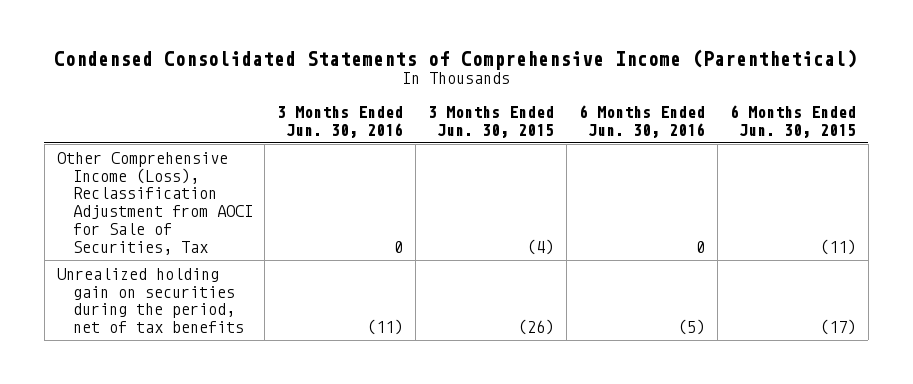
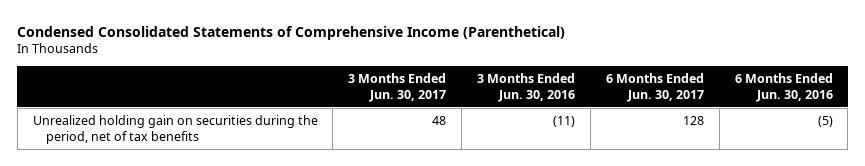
[428,105,555,138] 3 Months Ended Jun. 30, 2015 -> none
[729,104,856,138] 6 Months Ended Jun. 30, 2015 -> none
none -> [348,72,447,102] 3 Months Ended Jun. 30, 2017
none -> [605,72,704,102] 6 Months Ended Jun. 30, 2017
[56,151,253,255] Other Comprehensive Income (Loss), Reclassification Adjustment from AOCI for Sale of Securities, Tax -> none

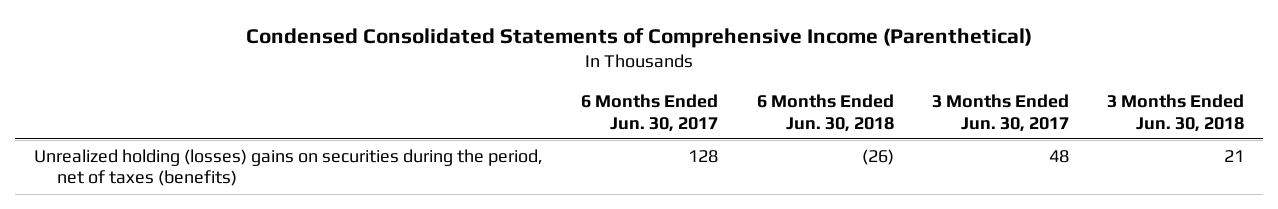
[477,72,576,102] 3 Months Ended Jun. 30, 2016 -> none
[734,72,833,102] 6 Months Ended Jun. 30, 2016 -> none
none -> [756,93,894,132] 6 Months Ended Jun. 30, 2018
none -> [1107,93,1245,132] 3 Months Ended Jun. 30, 2018
[32,115,318,145] Unrealized holding gain on securities during the period, net of tax benefits -> [33,148,543,187] Unrealized holding (losses) gains on securities during the period, net of taxes (benefits)

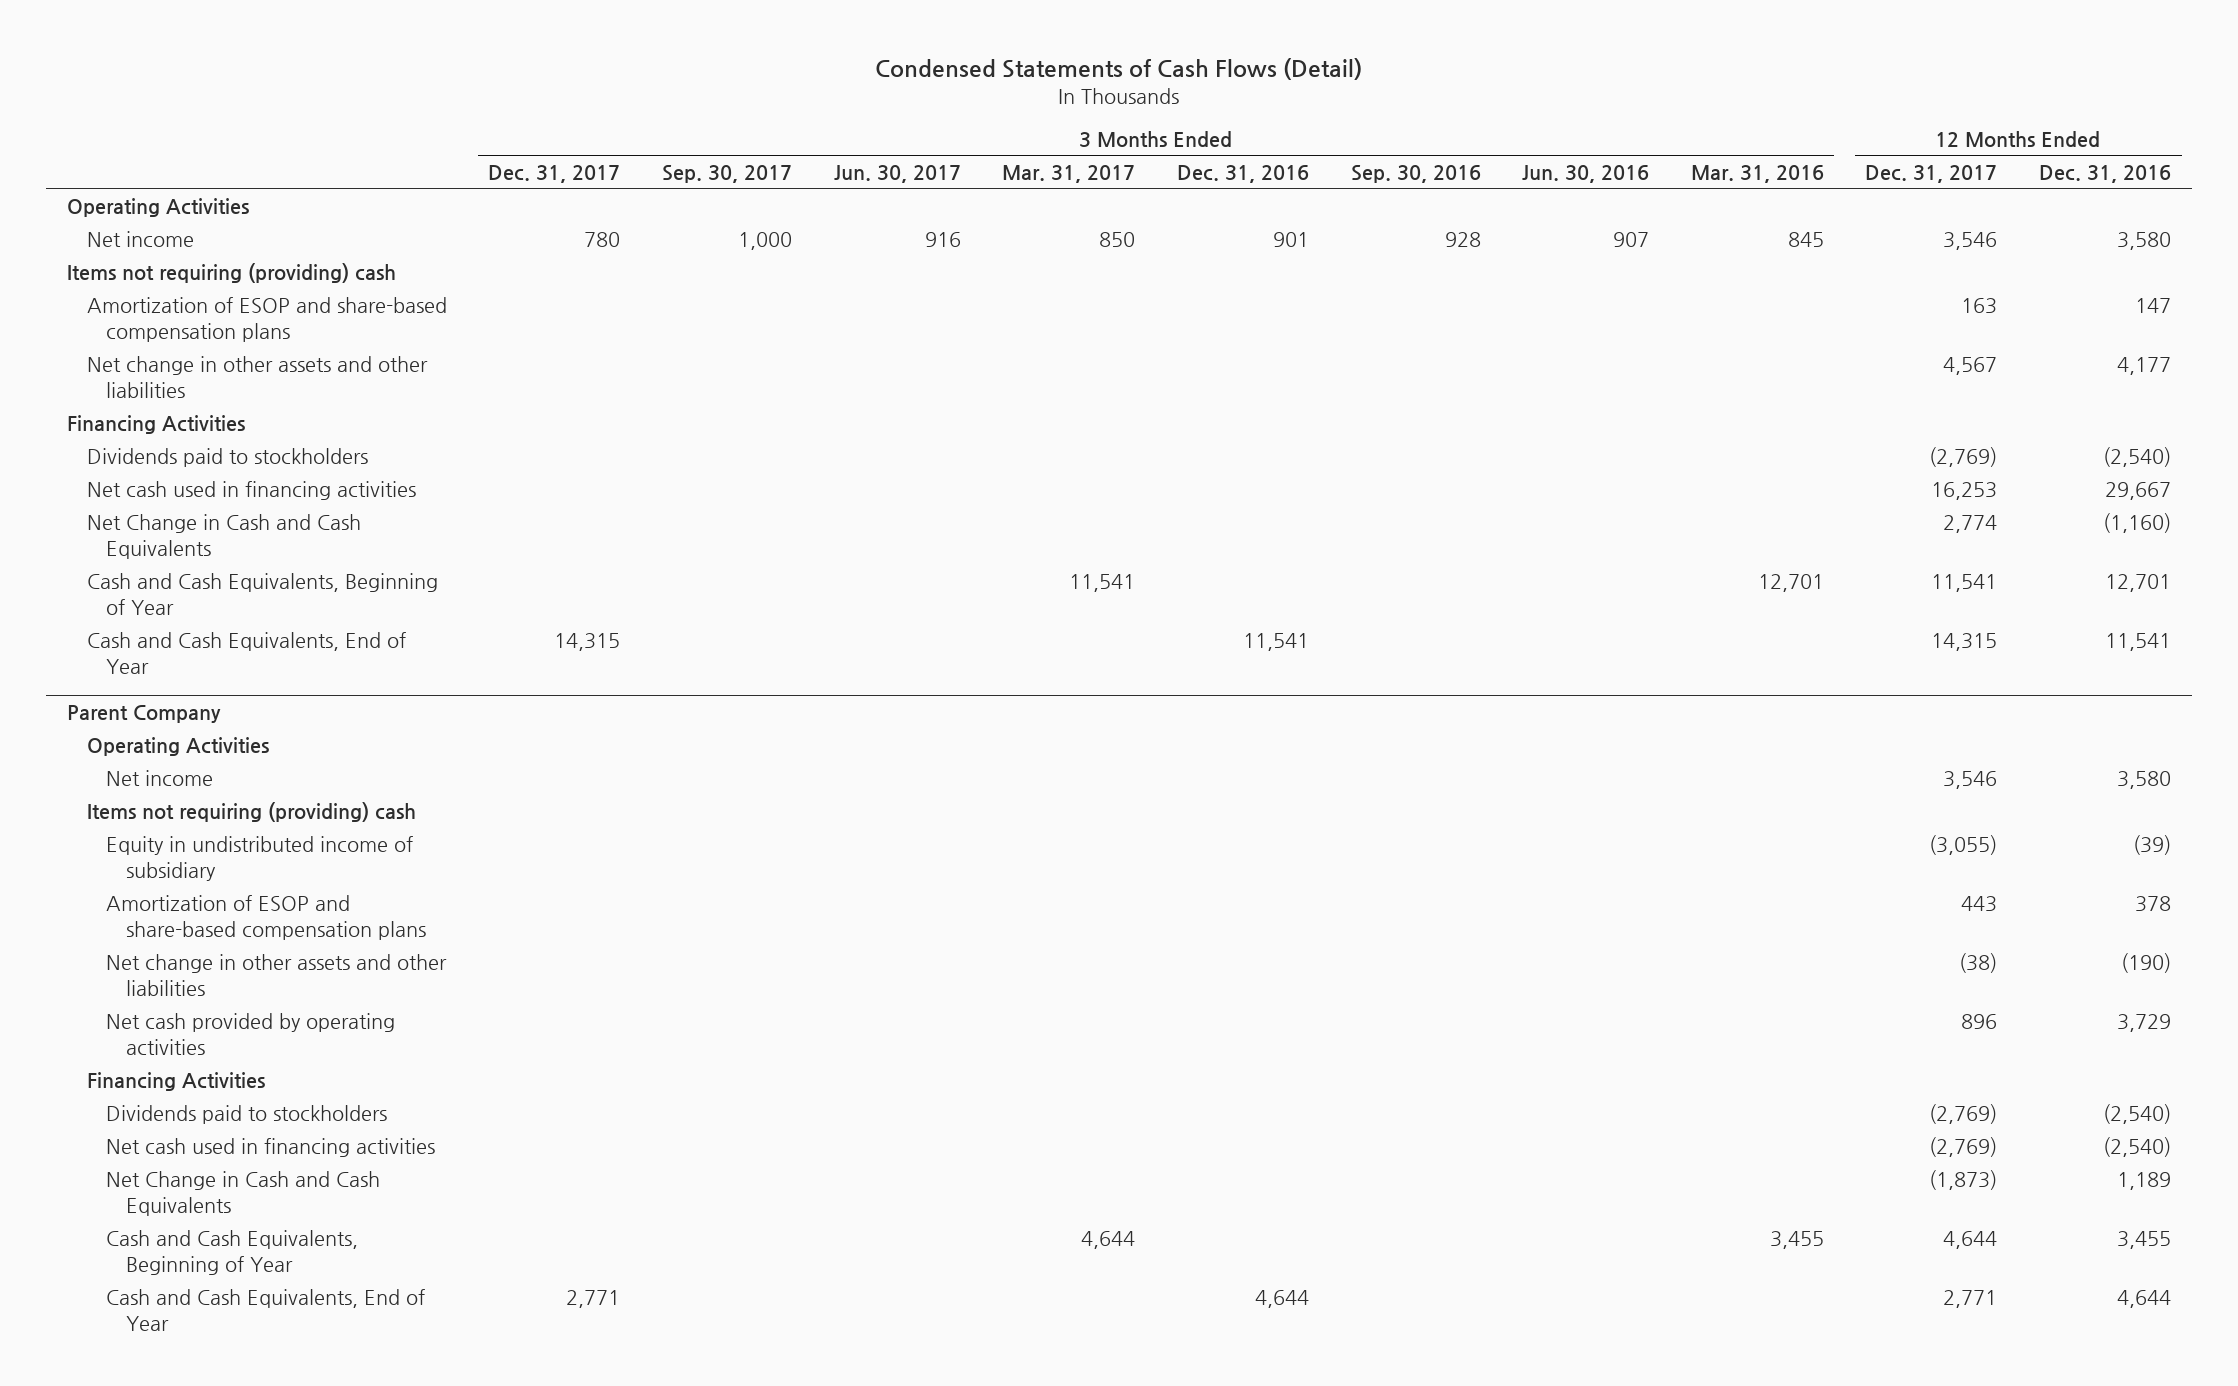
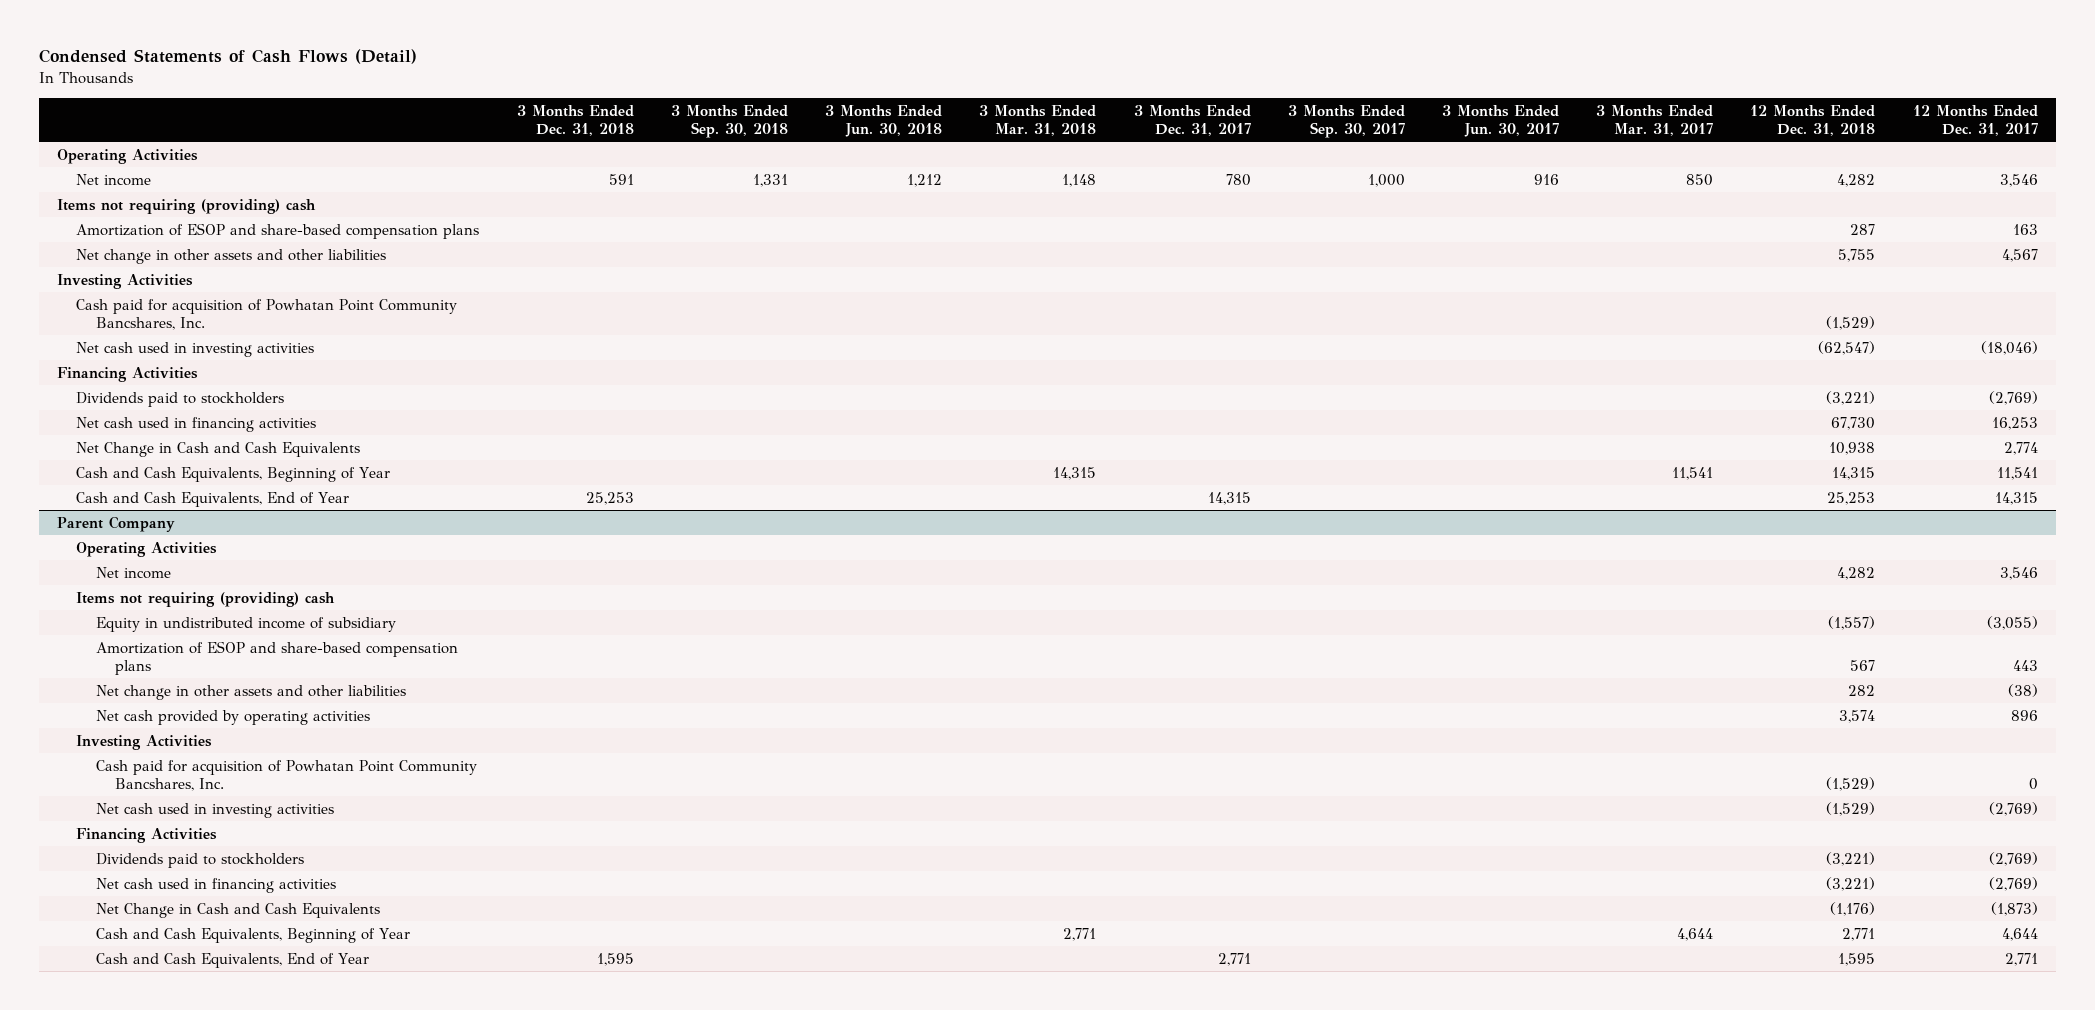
[1176,164,1309,183] Dec. 31, 2016 -> none
[1350,164,1481,183] Sep. 30, 2016 -> none
[1522,164,1650,183] Jun. 30, 2016 -> none
[1690,164,1824,183] Mar. 31, 2016 -> none
[2039,164,2172,183] Dec. 31, 2016 -> none
none -> [516,104,634,137] 3 Months Ended Dec. 31, 2018
none -> [670,104,788,139] 3 Months Ended Sep. 30, 2018
none -> [825,104,943,138] 3 Months Ended Jun. 30, 2018
none -> [979,104,1097,137] 3 Months Ended Mar. 31, 2018
none -> [1750,104,1876,137] 12 Months Ended Dec. 31, 2018
none -> [57,273,194,289] Investing Activities
none -> [76,298,458,331] Cash paid for acquisition of Powhatan Point Community Bancshares, Inc.
none -> [76,341,315,357] Net cash used in investing activities
none -> [76,734,213,750] Investing Activities
none -> [95,759,477,792] Cash paid for acquisition of Powhatan Point Community Bancshares, Inc.
none -> [95,802,334,818] Net cash used in investing activities

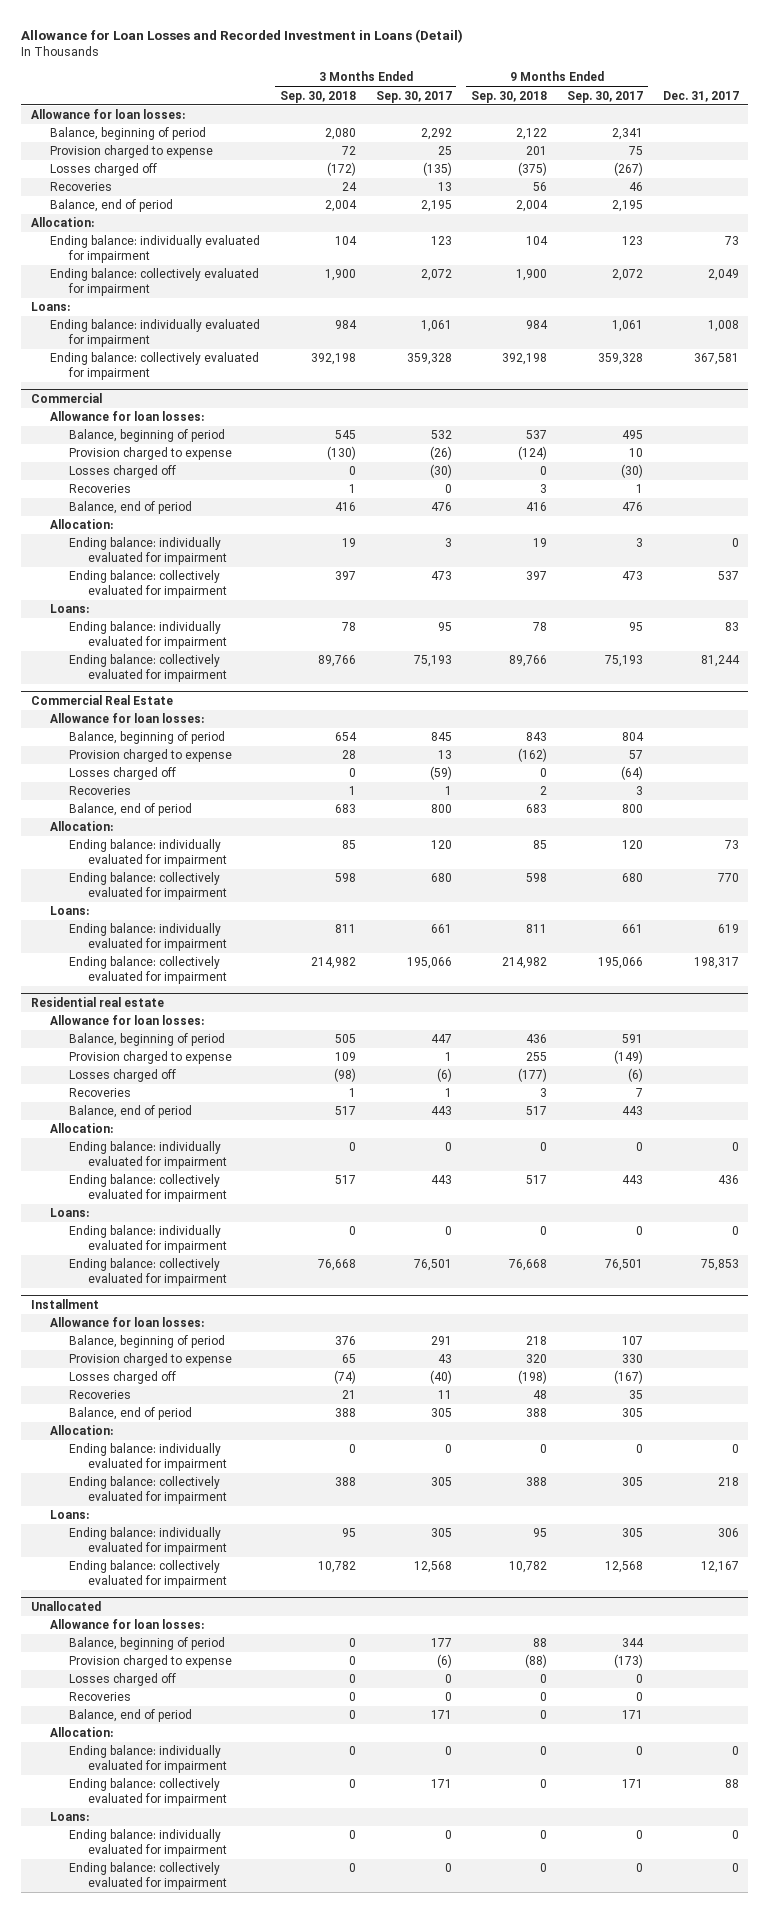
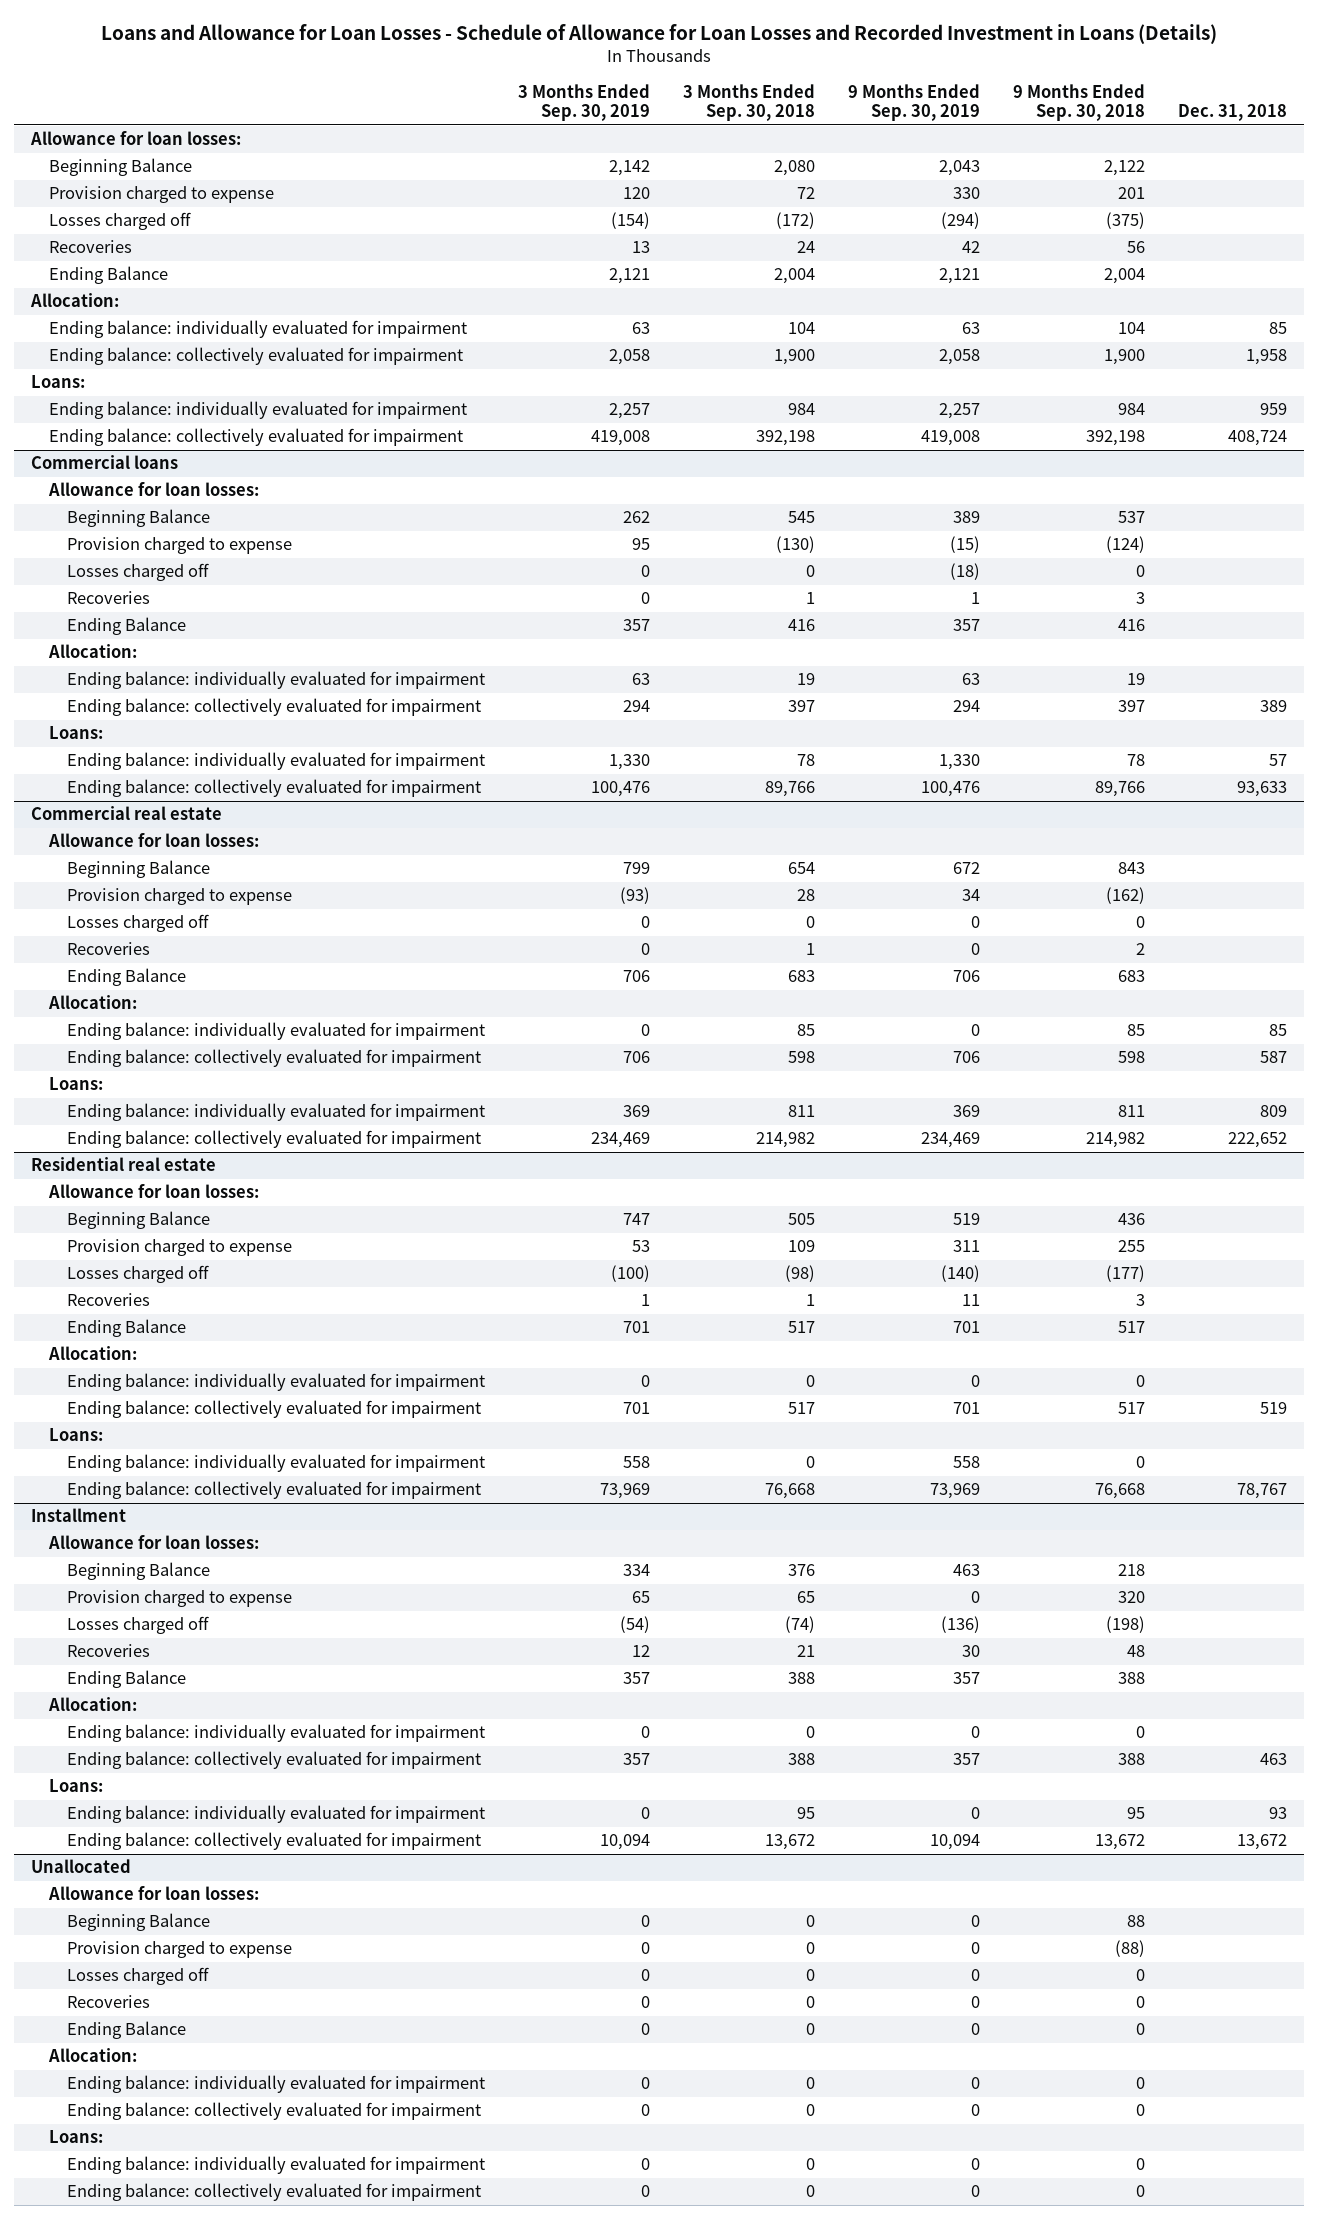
[21,29,464,44] Allowance for Loan Losses and Recorded Investment in Loans (Detail) -> [101,23,1218,44] Loans and Allowance for Loan Losses - Schedule of Allowance for Loan Losses and Recorded Investment in Loans (Details)
[375,90,452,103] Sep. 30, 2017 -> none
[566,90,643,103] Sep. 30, 2017 -> none
[662,90,739,102] Dec. 31, 2017 -> none
none -> [518,83,651,122] 3 Months Ended Sep. 30, 2019
none -> [848,83,981,122] 9 Months Ended Sep. 30, 2019
none -> [1178,104,1288,122] Dec. 31, 2018
[50,127,207,141] Balance, beginning of period -> [49,158,193,177] Beginning Balance
[50,199,174,213] Balance, end of period -> [49,266,169,285] Ending Balance
[31,392,103,403] Commercial -> [30,455,178,470] Commercial loans
[69,429,226,443] Balance, beginning of period -> [67,509,211,528] Beginning Balance
[69,501,193,515] Balance, end of period -> [67,617,187,636] Ending Balance
[31,694,174,705] Commercial Real Estate -> [30,806,222,821] Commercial real estate
[69,731,226,745] Balance, beginning of period -> [67,860,211,879] Beginning Balance
[69,803,193,817] Balance, end of period -> [67,968,187,987] Ending Balance
[69,1033,226,1047] Balance, beginning of period -> [67,1211,211,1230] Beginning Balance
[69,1105,193,1119] Balance, end of period -> [67,1319,187,1338] Ending Balance
[69,1335,226,1349] Balance, beginning of period -> [67,1562,211,1581] Beginning Balance
[69,1407,193,1421] Balance, end of period -> [67,1670,187,1689] Ending Balance
[317,1561,356,1574] 10,782 -> [765,1834,816,1851] 13,672
[509,1561,548,1574] 10,782 -> [1095,1834,1146,1851] 13,672
[69,1637,226,1651] Balance, beginning of period -> [67,1913,211,1932] Beginning Balance
[69,1709,193,1723] Balance, end of period -> [67,2021,187,2040] Ending Balance

